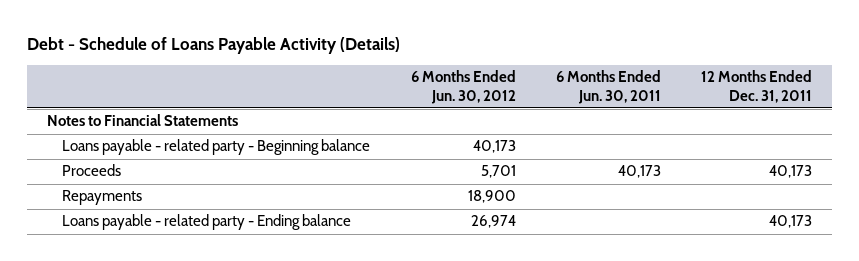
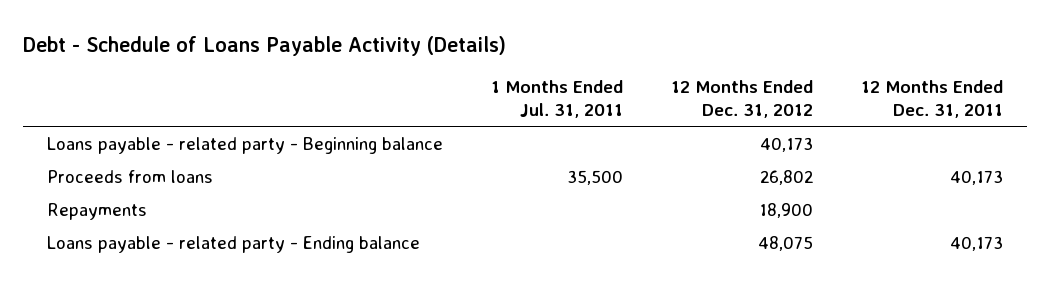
[410,70,516,104] 6 Months Ended Jun. 30, 2012 -> none
[555,70,661,104] 6 Months Ended Jun. 30, 2011 -> none
none -> [491,79,624,119] 1 Months Ended Jul. 31, 2011
none -> [671,79,814,119] 12 Months Ended Dec. 31, 2012
[46,114,238,127] Notes to Financial Statements -> none
[62,164,122,177] Proceeds -> [47,169,214,183] Proceeds from loans

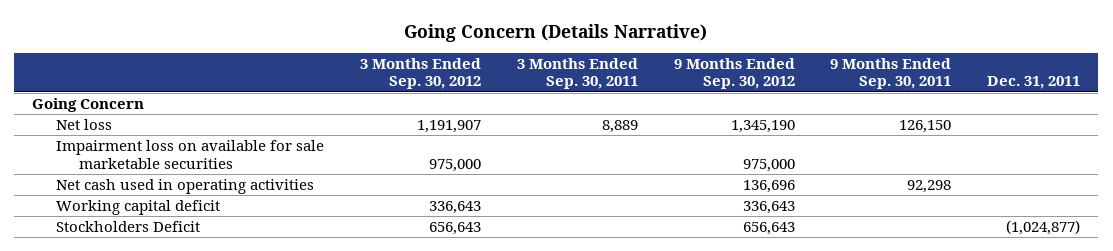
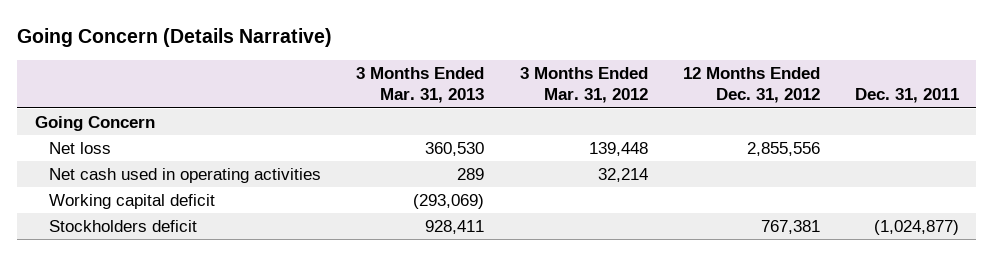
[359,57,481,90] 3 Months Ended Sep. 30, 2012 -> none
[516,57,638,90] 3 Months Ended Sep. 30, 2011 -> none
[673,57,795,90] 9 Months Ended Sep. 30, 2012 -> none
[830,57,952,90] 9 Months Ended Sep. 30, 2011 -> none
none -> [356,66,485,104] 3 Months Ended Mar. 31, 2013
none -> [519,66,648,104] 3 Months Ended Mar. 31, 2012
none -> [682,66,820,104] 12 Months Ended Dec. 31, 2012
[55,140,324,169] Impairment loss on available for sale marketable securities -> none
[55,221,200,233] Stockholders Deficit -> [49,220,198,233] Stockholders deficit

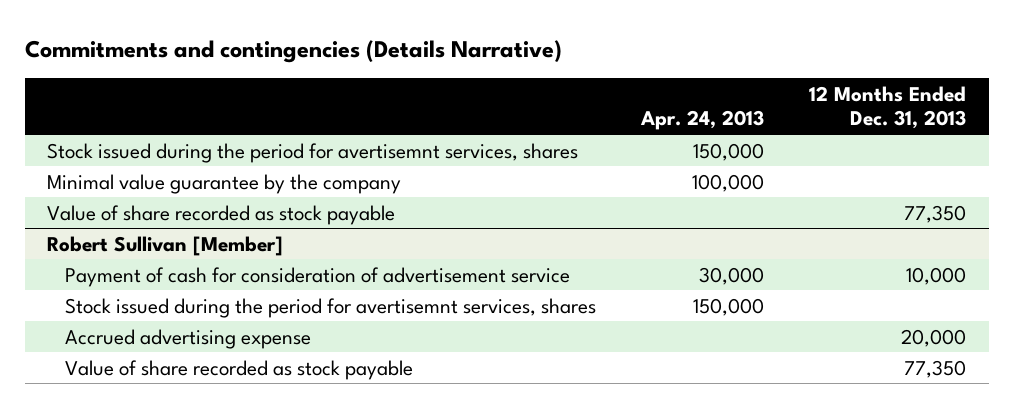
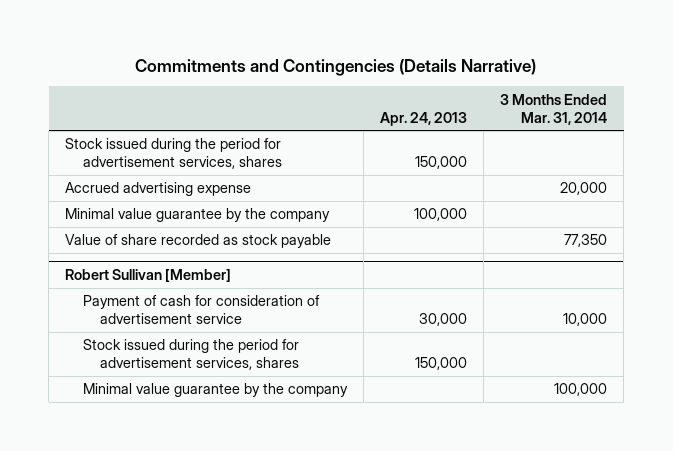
[24,40,562,64] Commitments and contingencies (Details Narrative) -> [135,58,537,76] Commitments and Contingencies (Details Narrative)
[809,86,967,130] 12 Months Ended Dec. 31, 2013 -> none
none -> [500,93,608,125] 3 Months Ended Mar. 31, 2014
[46,142,578,163] Stock issued during the period for avertisemnt services, shares -> [65,138,282,170] Stock issued during the period for advertisement services, shares
none -> [65,182,252,197] Accrued advertising expense
[65,328,312,349] Accrued advertising expense -> none
[65,359,414,380] Value of share recorded as stock payable -> none
[65,297,597,318] Stock issued during the period for avertisemnt services, shares -> [82,339,299,371] Stock issued during the period for advertisement services, shares
none -> [82,383,348,398] Minimal value guarantee by the company

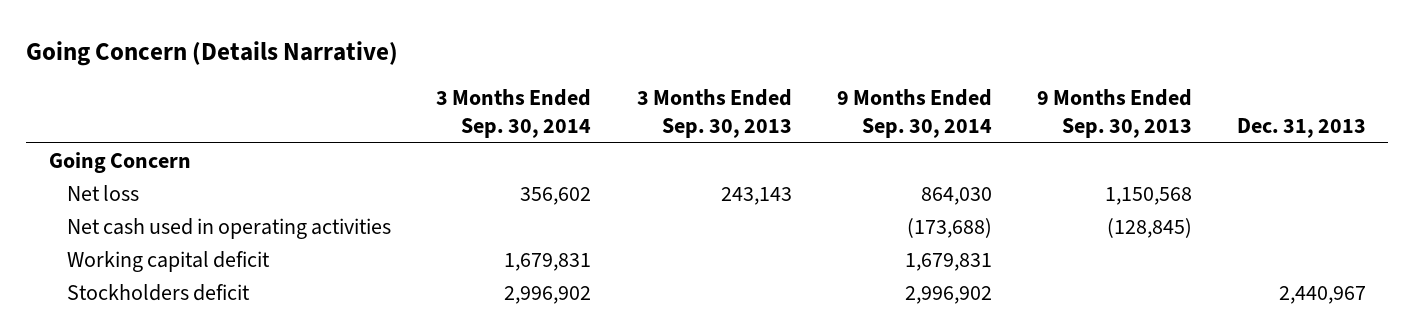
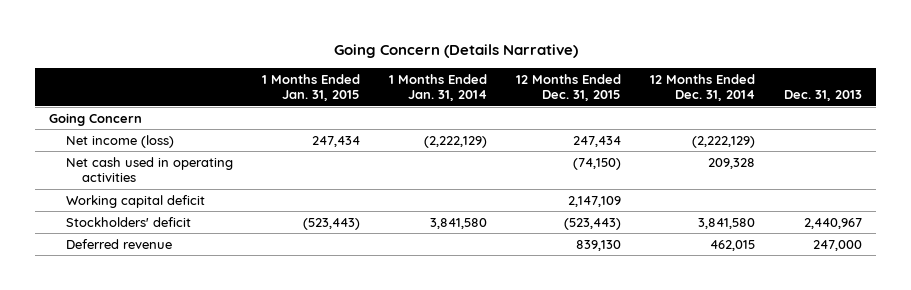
[436,89,592,139] 3 Months Ended Sep. 30, 2014 -> none
[636,89,792,139] 3 Months Ended Sep. 30, 2013 -> none
[836,89,992,139] 9 Months Ended Sep. 30, 2014 -> none
[1036,89,1192,139] 9 Months Ended Sep. 30, 2013 -> none
none -> [261,73,360,102] 1 Months Ended Jan. 31, 2015
none -> [388,73,487,102] 1 Months Ended Jan. 31, 2014
none -> [515,73,621,102] 12 Months Ended Dec. 31, 2015
none -> [649,73,755,102] 12 Months Ended Dec. 31, 2014
[67,184,140,201] Net loss -> [65,134,174,148] Net income (loss)
[67,283,251,301] Stockholders deficit -> [65,216,191,227] Stockholders' deficit
none -> [65,238,172,249] Deferred revenue

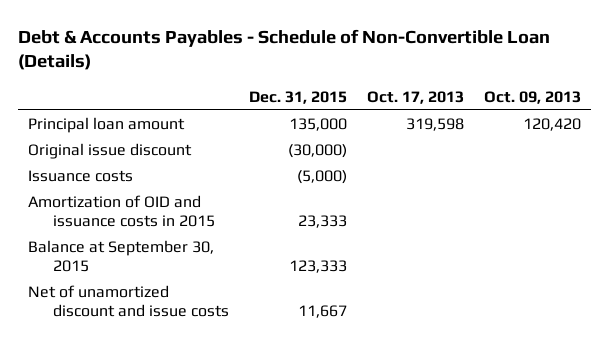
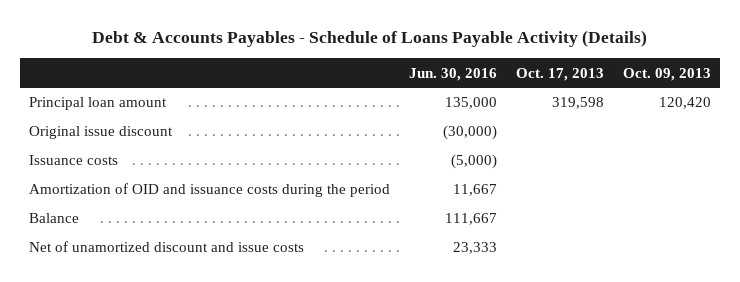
[17,28,550,71] Debt & Accounts Payables - Schedule of Non-Convertible Loan (Details) -> [92,30,648,48] Debt & Accounts Payables - Schedule of Loans Payable Activity (Details)
[248,90,347,104] Dec. 31, 2015 -> none
none -> [409,67,498,81] Jun. 30, 2016
[27,195,215,228] Amortization of OID and issuance costs in 2015 -> [29,183,391,198] Amortization of OID and issuance costs during the period
[27,240,214,273] Balance at September 30, 2015 -> [29,213,80,224] Balance

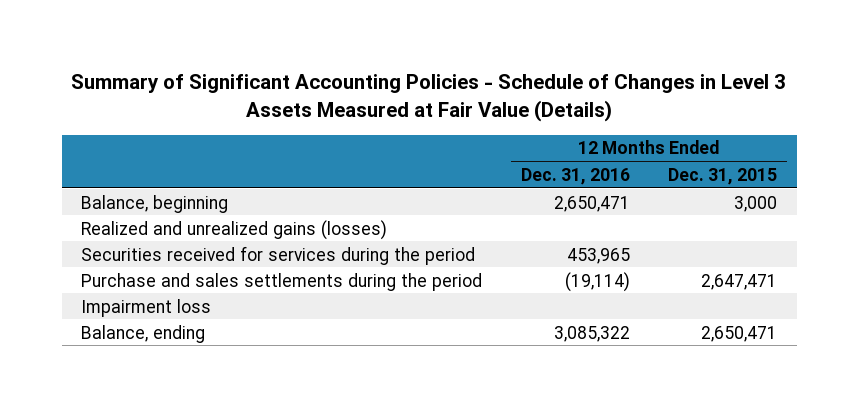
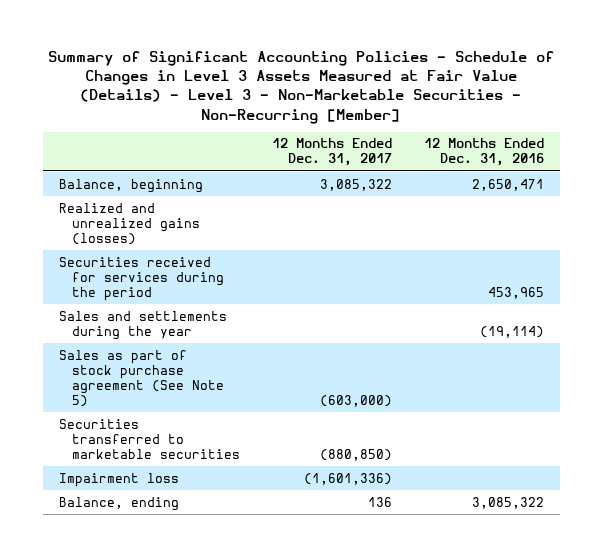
[71,74,787,123] Summary of Significant Accounting Policies - Schedule of Changes in Level 3 Assets Measured at Fair Value (Details) -> [48,51,555,124] Summary of Significant Accounting Policies - Schedule of Changes in Level 3 Assets Measured at Fair Value (Details) - Level 3 - Non-Marketable Securities - Non-Recurring [Member]
[668,167,778,185] Dec. 31, 2015 -> none
none -> [271,138,392,167] 12 Months Ended Dec. 31, 2017
[81,272,483,291] Purchase and sales settlements during the period -> [58,310,227,340] Sales and settlements during the year
none -> [58,349,224,407] Sales as part of stock purchase agreement (See Note 5)
none -> [58,418,240,459] Securities transferred to marketable securities

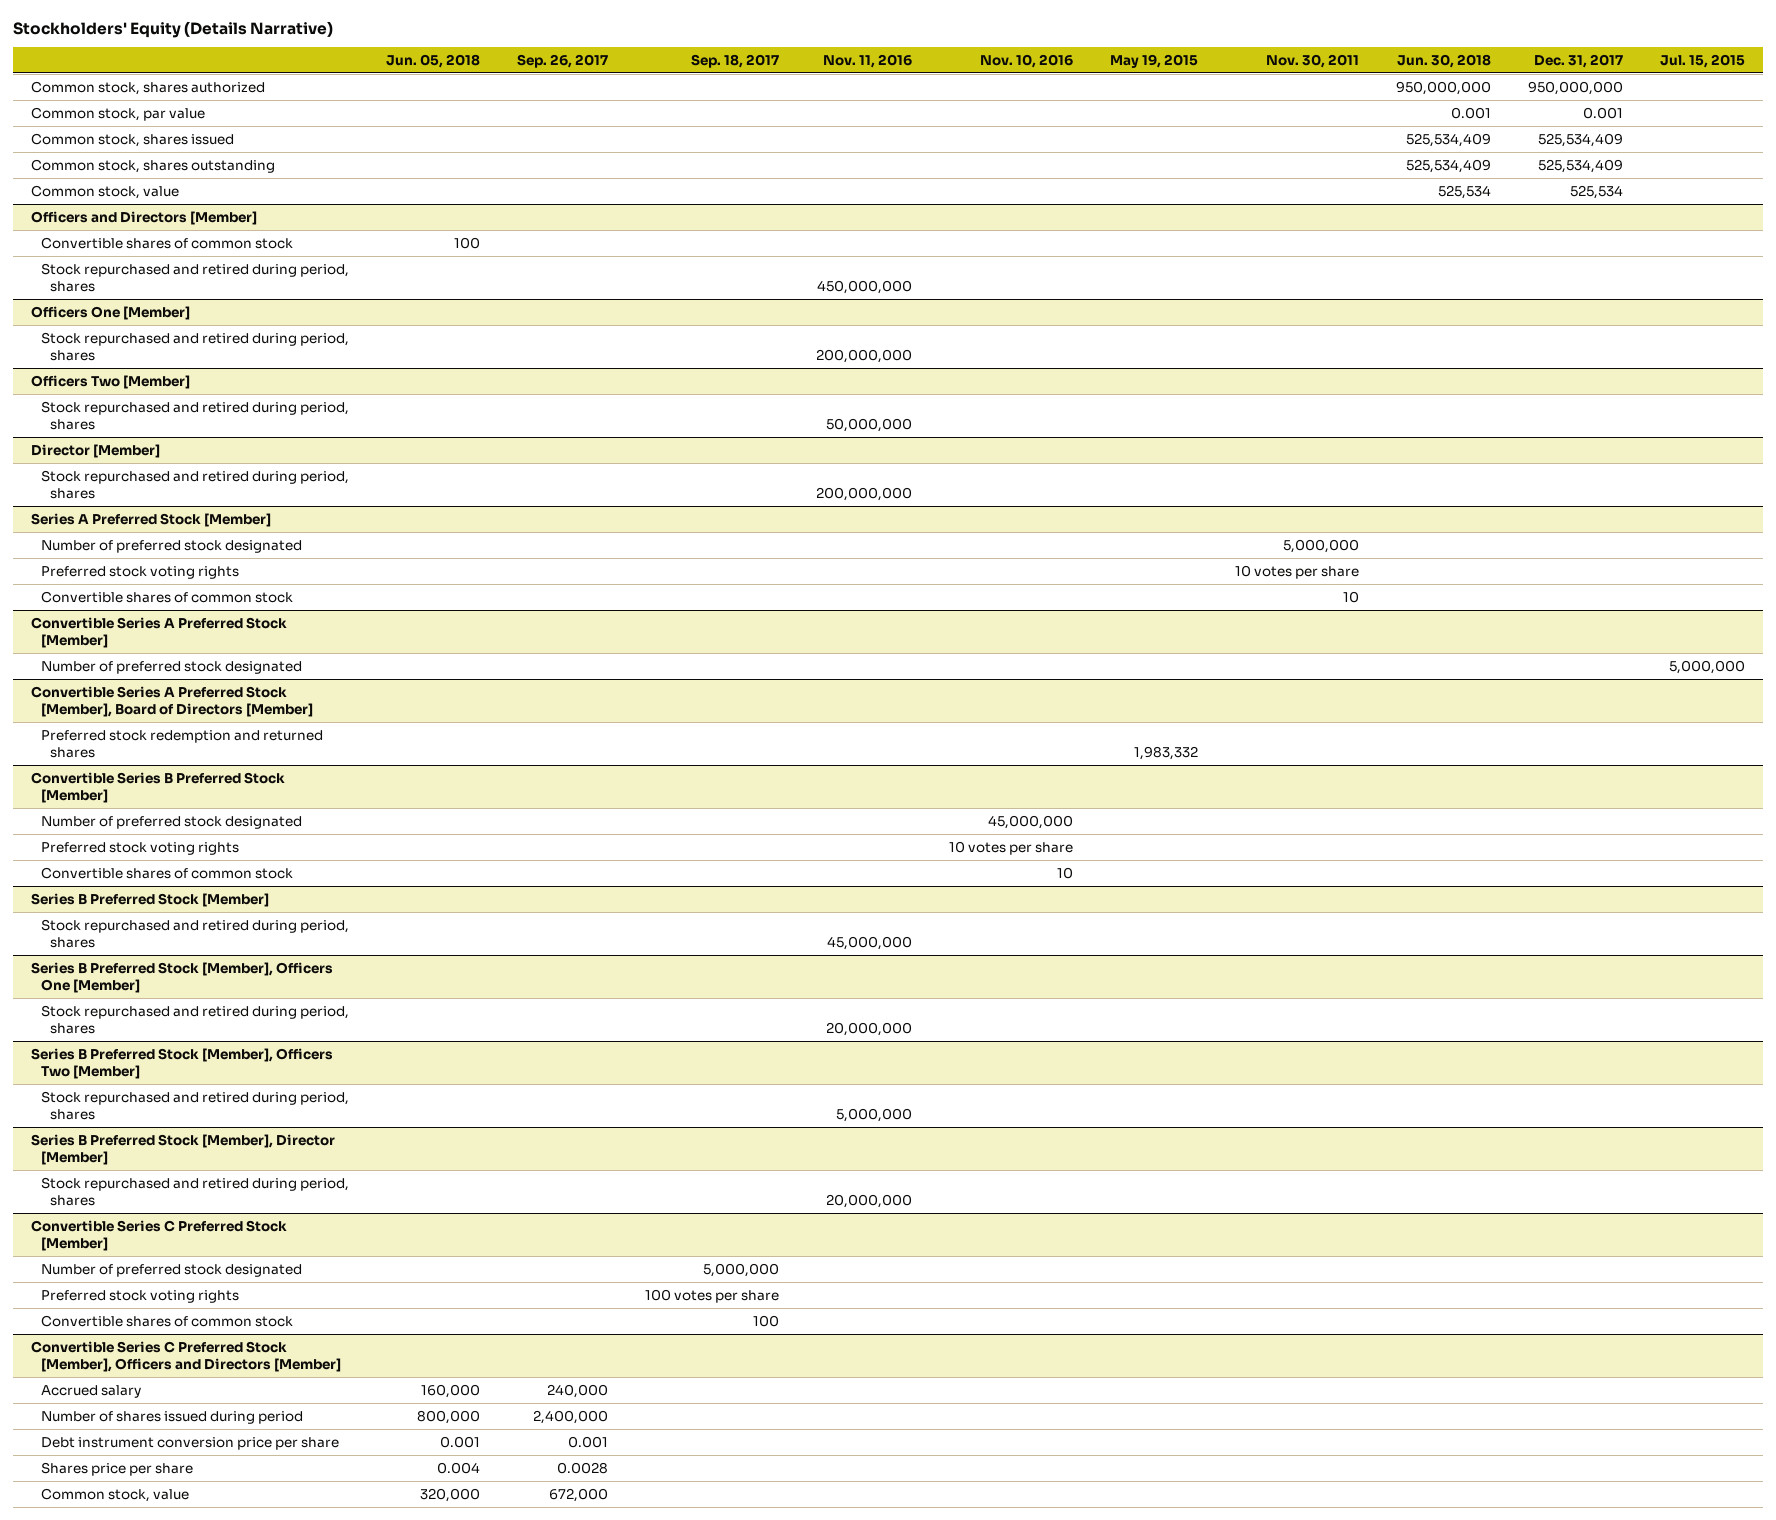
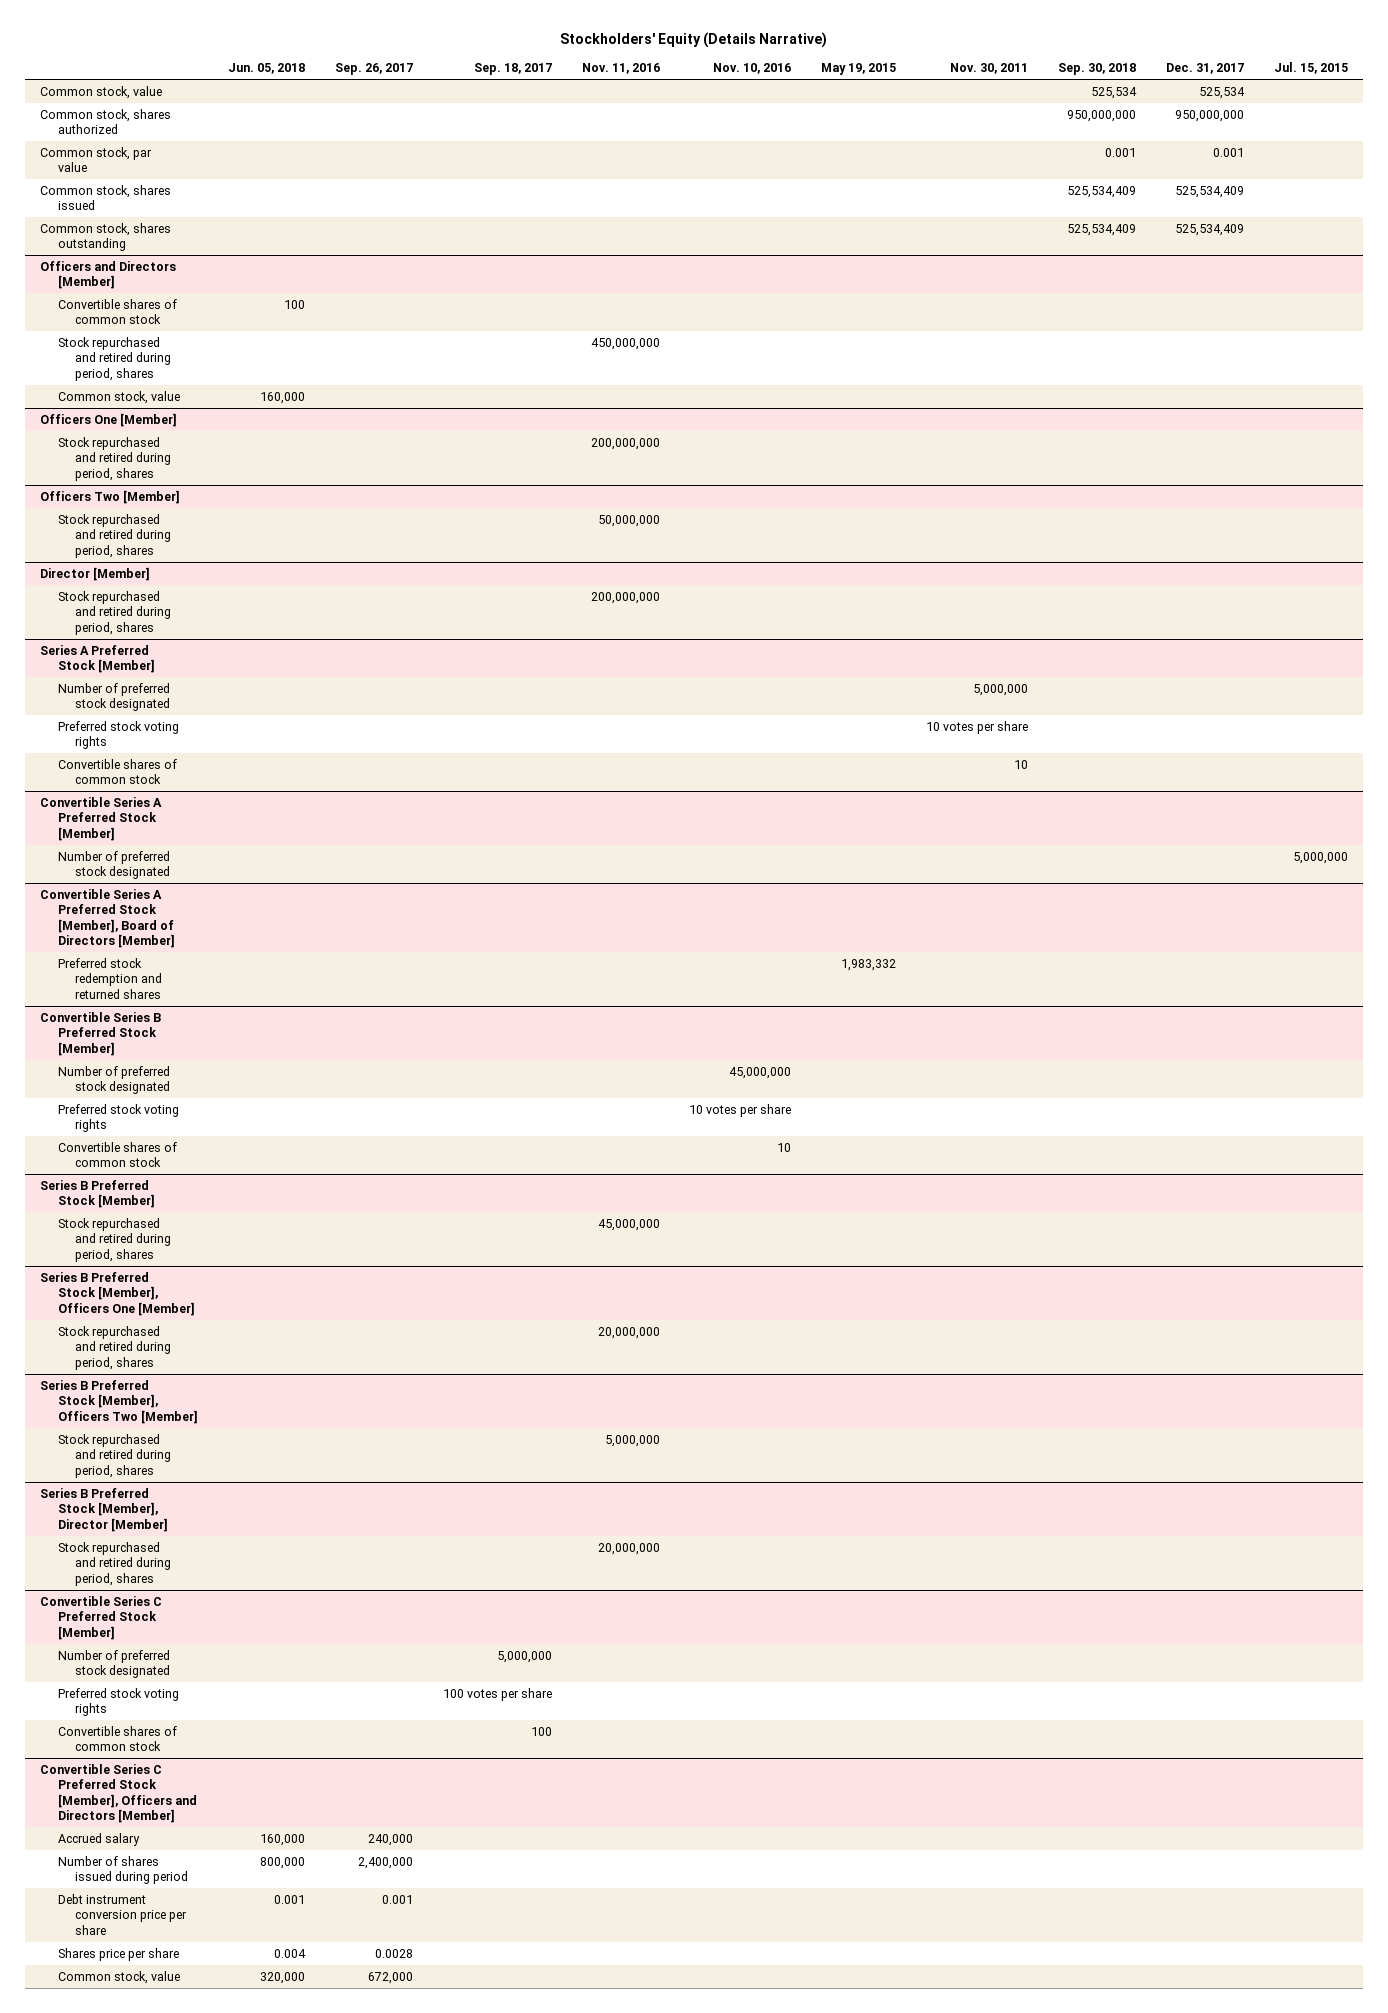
[1396,53,1491,68] Jun. 30, 2018 -> none
none -> [1058,63,1137,76] Sep. 30, 2018
[31,184,180,199] Common stock, value -> [40,85,163,99] Common stock, value
none -> [57,390,180,404] Common stock, value

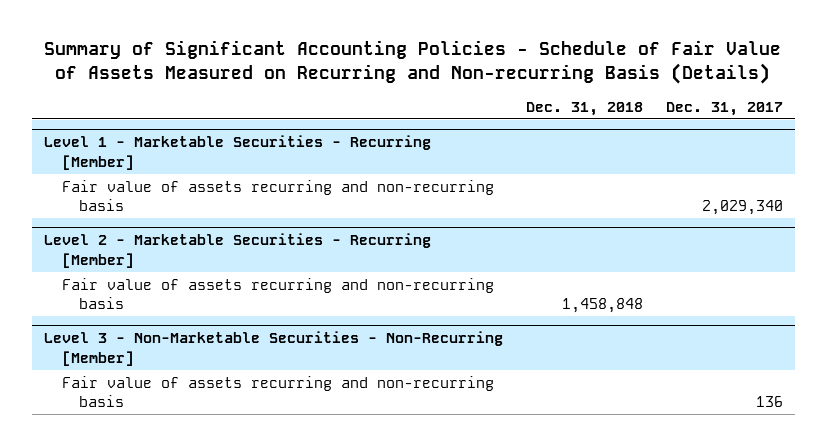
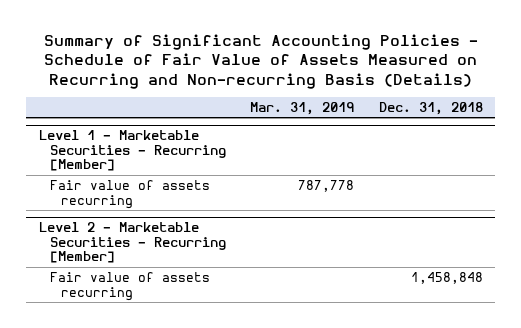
[666,101,784,116] Dec. 31, 2017 -> none
none -> [250,101,355,115] Mar. 31, 2019
[61,179,494,212] Fair value of assets recurring and non-recurring basis -> [49,179,210,209] Fair value of assets recurring
[43,331,503,366] Level 3 - Non-Marketable Securities - Non-Recurring [Member] -> none
[61,375,494,408] Fair value of assets recurring and non-recurring basis -> none
[61,277,494,310] Fair value of assets recurring and non-recurring basis -> [49,271,210,301] Fair value of assets recurring

